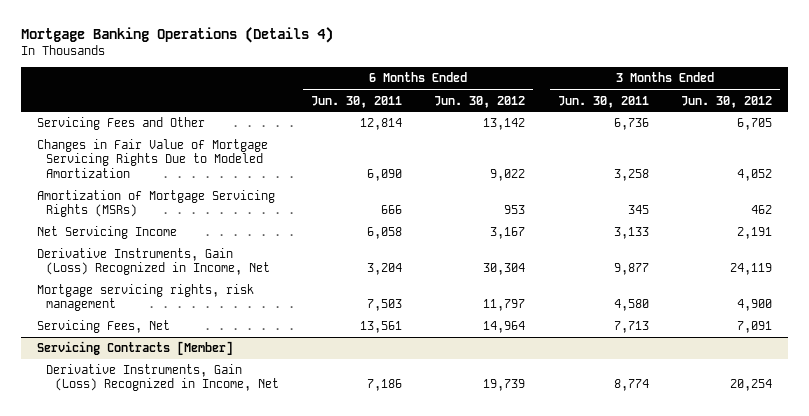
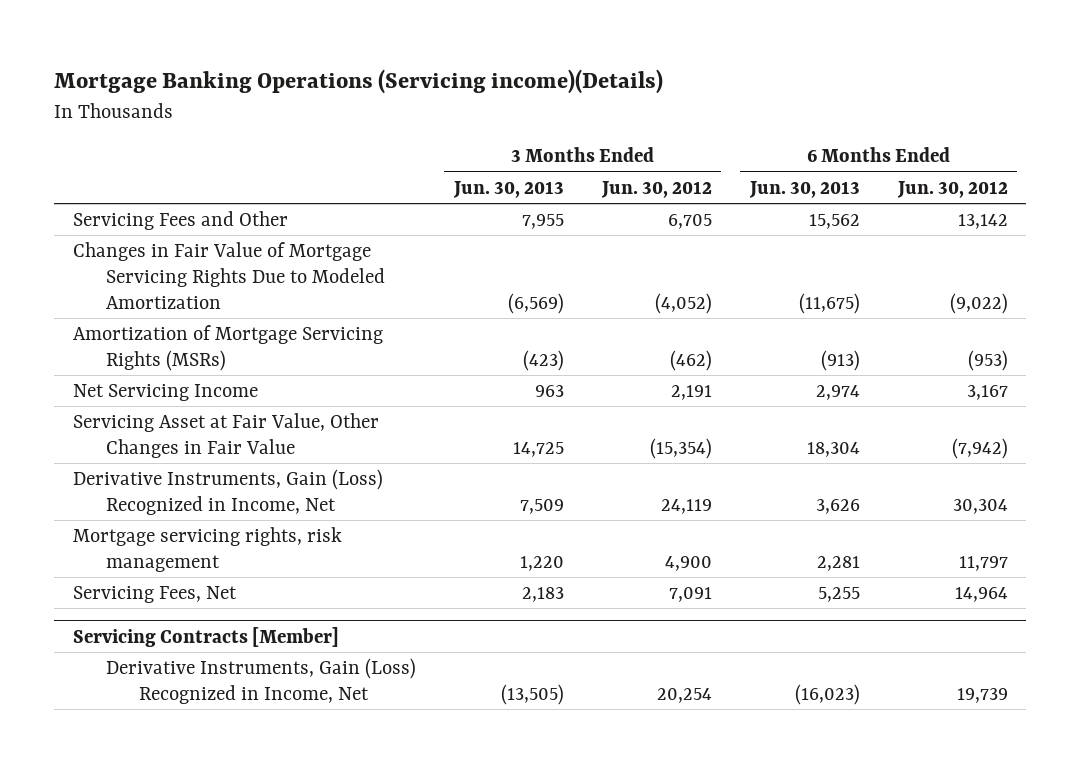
[20,27,333,44] Mortgage Banking Operations (Details 4) -> [54,69,664,95] Mortgage Banking Operations (Servicing income)(Details)
[310,95,402,108] Jun. 30, 2011 -> none
[557,95,649,108] Jun. 30, 2011 -> none
none -> [452,180,564,198] Jun. 30, 2013
none -> [748,180,860,198] Jun. 30, 2013
[490,168,526,181] 9,022 -> [949,292,1008,314] (9,022)
[736,168,772,181] 4,052 -> [654,292,712,314] (4,052)
[504,205,526,215] 953 -> [967,349,1008,371] (953)
[750,205,772,215] 462 -> [669,349,712,371] (462)
none -> [73,413,380,458] Servicing Asset at Fair Value, Other Changes in Fair Value

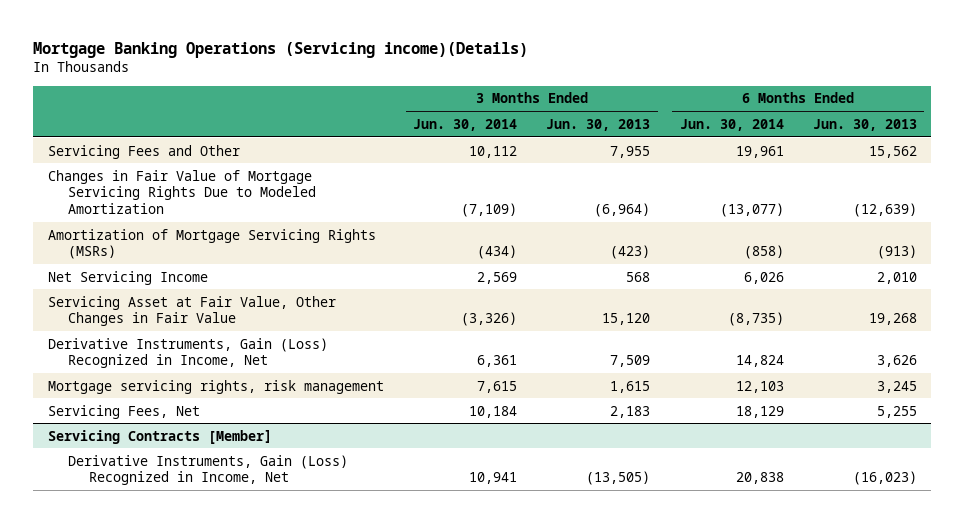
[600,180,712,198] Jun. 30, 2012 -> none
[896,180,1008,198] Jun. 30, 2012 -> none
none -> [413,118,518,131] Jun. 30, 2014
none -> [679,118,784,131] Jun. 30, 2014
[507,292,564,314] (6,569) -> [594,203,651,218] (6,964)
[798,292,860,314] (11,675) -> [852,203,917,218] (12,639)
[534,385,564,398] 963 -> [626,271,651,282] 568
[815,385,860,401] 2,974 -> [876,271,917,284] 2,010
[512,441,564,457] 14,725 -> [602,313,651,326] 15,120
[806,441,860,457] 18,304 -> [868,313,917,326] 19,268
[519,555,564,571] 1,220 -> [610,380,651,393] 1,615
[816,555,860,571] 2,281 -> [876,380,917,393] 3,245

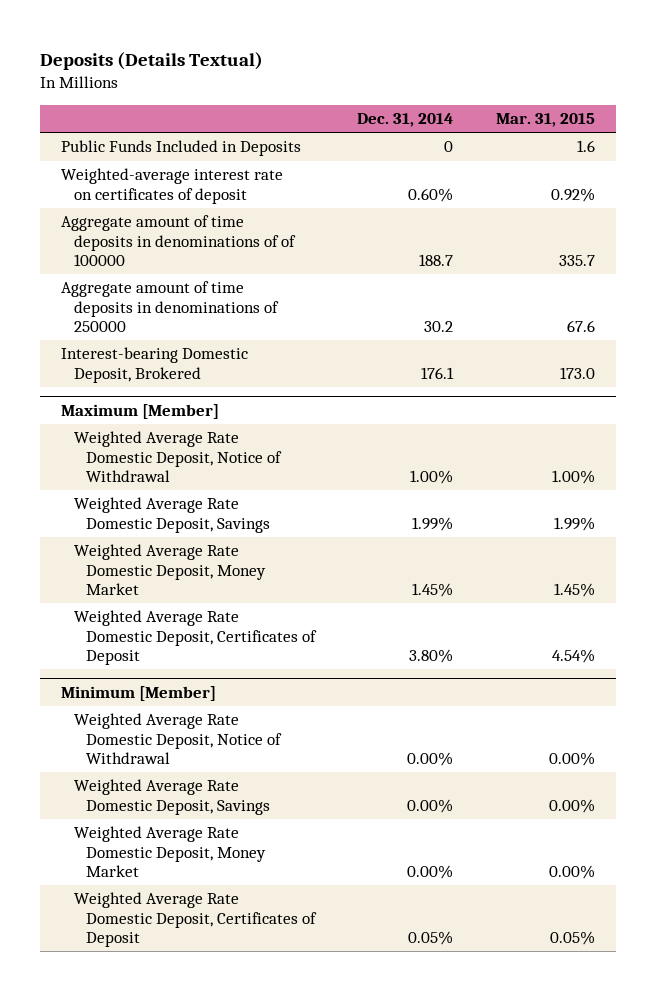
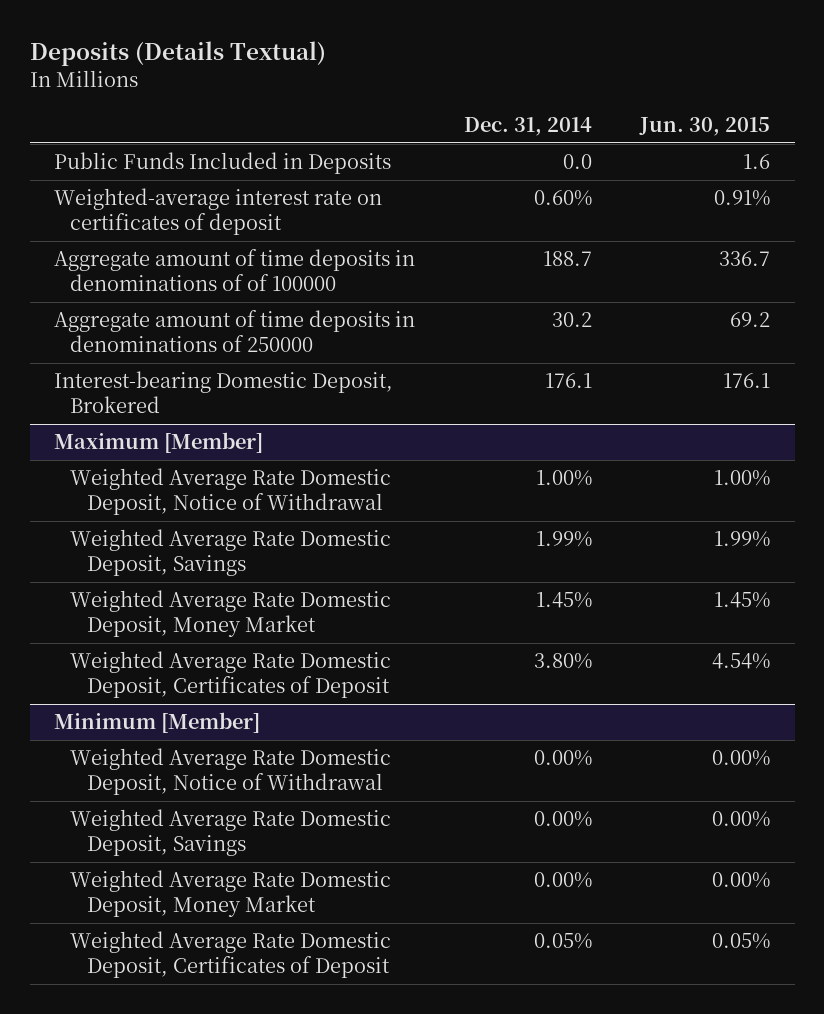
[496,113,596,128] Mar. 31, 2015 -> none
none -> [639,117,771,137] Jun. 30, 2015
[444,141,454,153] 0 -> [562,154,592,170] 0.0

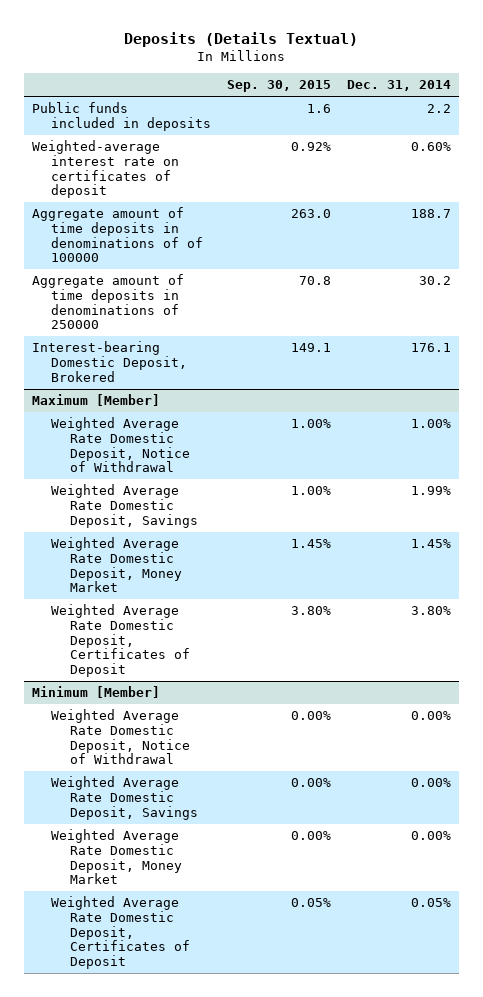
[639,117,771,137] Jun. 30, 2015 -> none
none -> [226,80,331,93] Sep. 30, 2015
[54,152,392,175] Public Funds Included in Deposits -> [31,102,211,131] Public funds included in deposits
[562,154,592,170] 0.0 -> [426,104,451,114] 2.2

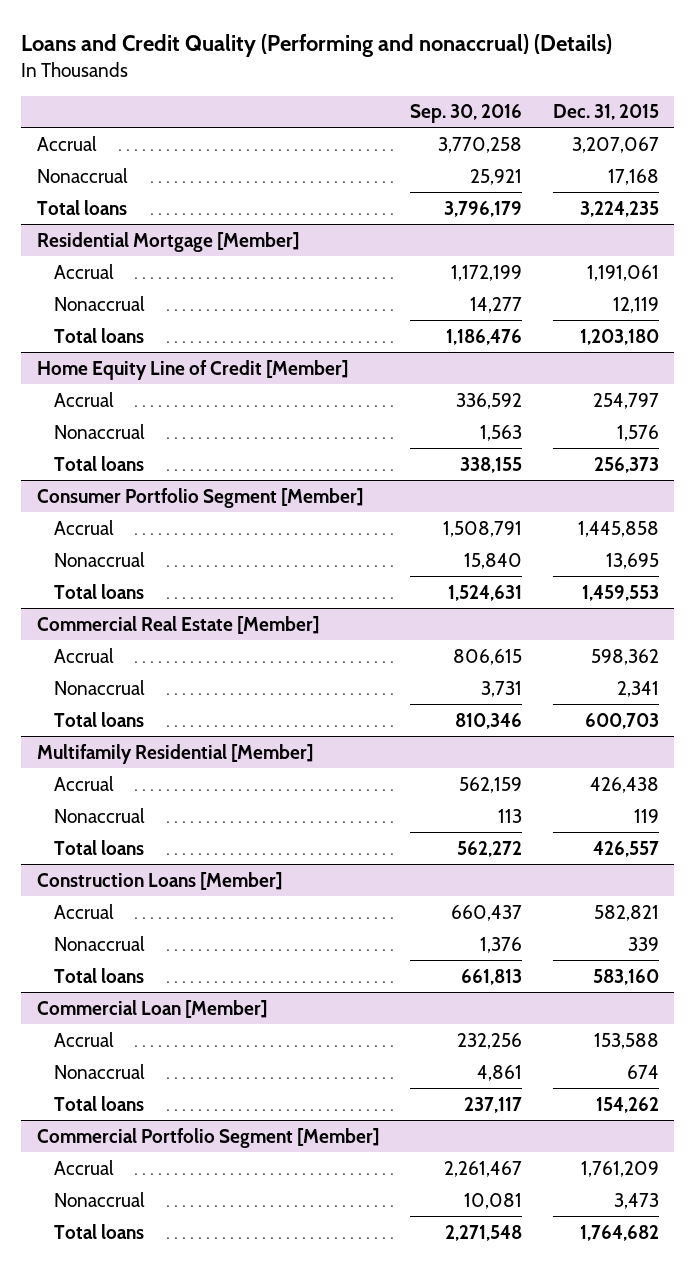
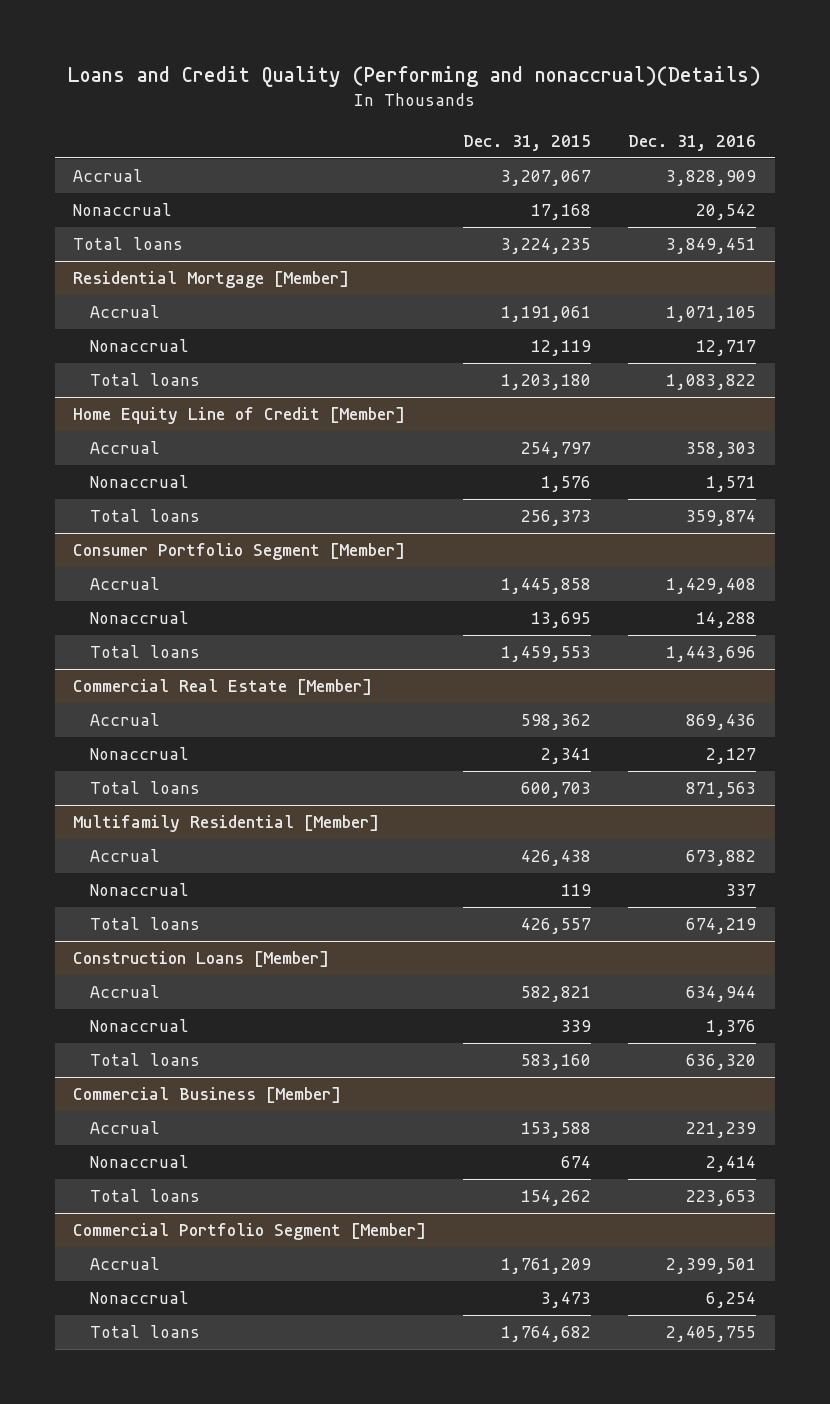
[21,33,613,57] Loans and Credit Quality (Performing and nonaccrual) (Details) -> [67,66,761,88] Loans and Credit Quality (Performing and nonaccrual)(Details)
[409,104,522,124] Sep. 30, 2016 -> none
none -> [628,134,757,151] Dec. 31, 2016
[36,999,267,1018] Commercial Loan [Member] -> [73,1086,342,1103] Commercial Business [Member]

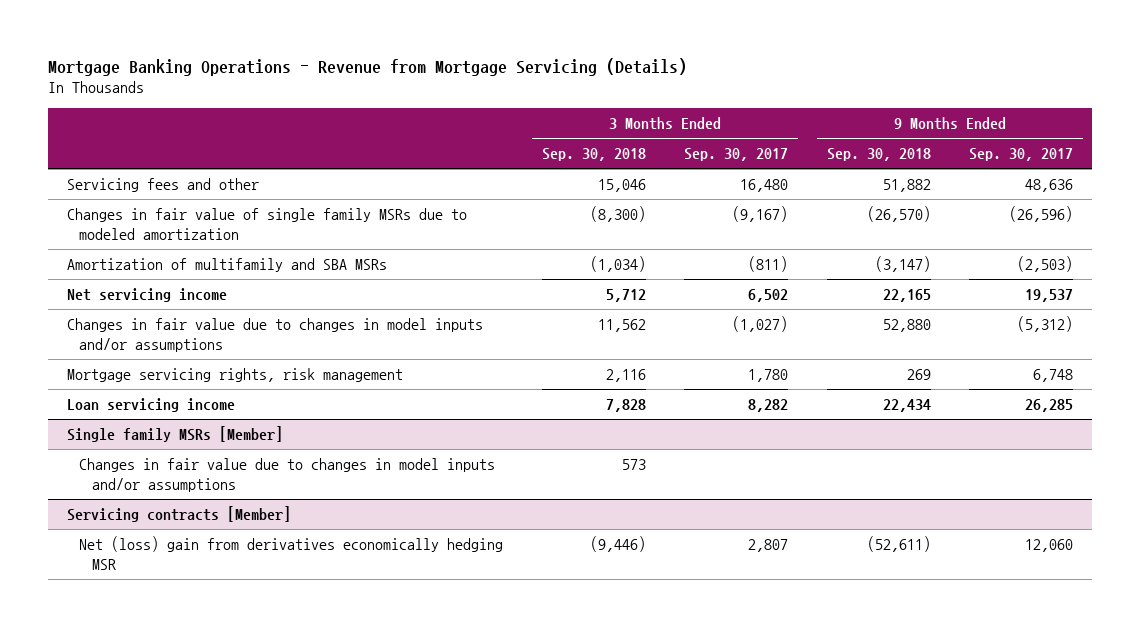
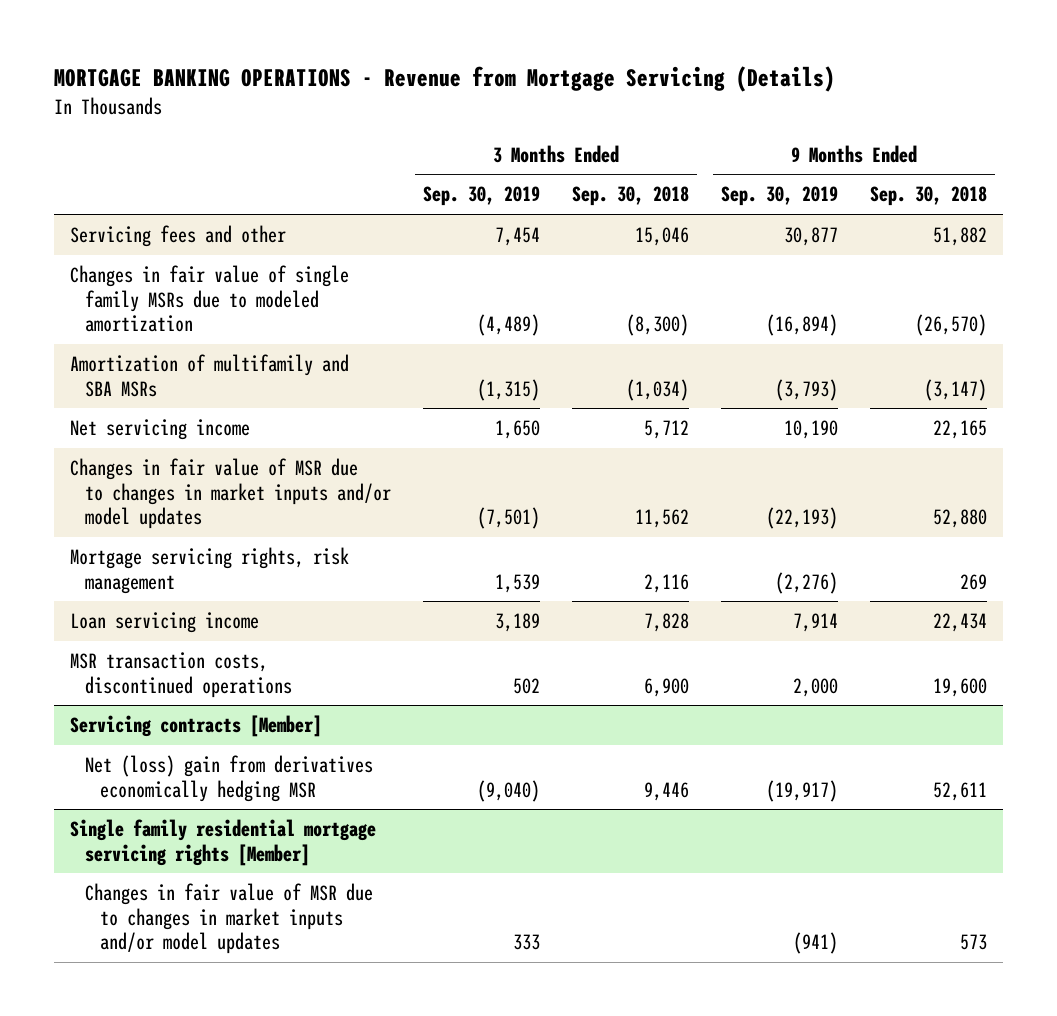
[47,57,687,76] Mortgage Banking Operations - Revenue from Mortgage Servicing (Details) -> [54,66,836,93] MORTGAGE BANKING OPERATIONS - Revenue from Mortgage Servicing (Details)
[684,148,789,162] Sep. 30, 2017 -> none
[969,148,1074,162] Sep. 30, 2017 -> none
none -> [423,186,541,207] Sep. 30, 2019
none -> [721,186,839,207] Sep. 30, 2019
[67,318,484,352] Changes in fair value due to changes in model inputs and/or assumptions -> [70,458,392,530] Changes in fair value of MSR due to changes in market inputs and/or model updates
[67,426,284,443] Single family MSRs [Member] -> none
[79,458,496,492] Changes in fair value due to changes in model inputs and/or assumptions -> none
none -> [70,652,293,698] MSR transaction costs, discontinued operations
[589,536,646,553] (9,446) -> [644,781,690,801] 9,446
[866,536,931,553] (52,611) -> [933,781,988,801] 52,611
none -> [70,819,377,866] Single family residential mortgage servicing rights [Member]
none -> [85,883,374,955] Changes in fair value of MSR due to changes in market inputs and/or model updates

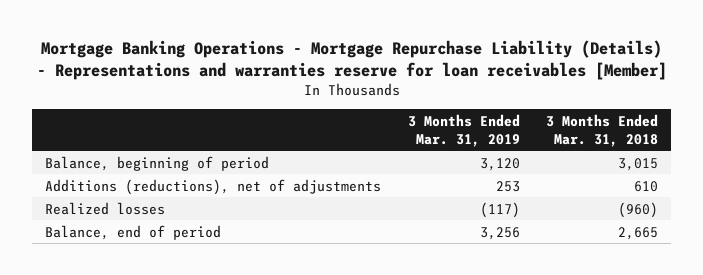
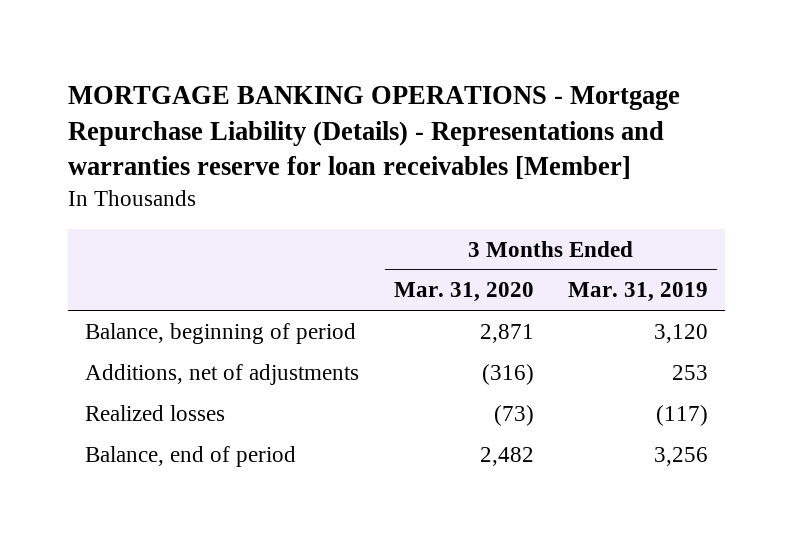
[36,40,667,81] Mortgage Banking Operations - Mortgage Repurchase Liability (Details) - Representations and warranties reserve for loan receivables [Member] -> [68,85,681,180] MORTGAGE BANKING OPERATIONS - Mortgage Repurchase Liability (Details) - Representations and warranties reserve for loan receivables [Member]
[545,113,658,147] 3 Months Ended Mar. 31, 2018 -> none
none -> [393,282,534,303] Mar. 31, 2020
[45,178,382,195] Additions (reductions), net of adjustments -> [85,363,360,385] Additions, net of adjustments

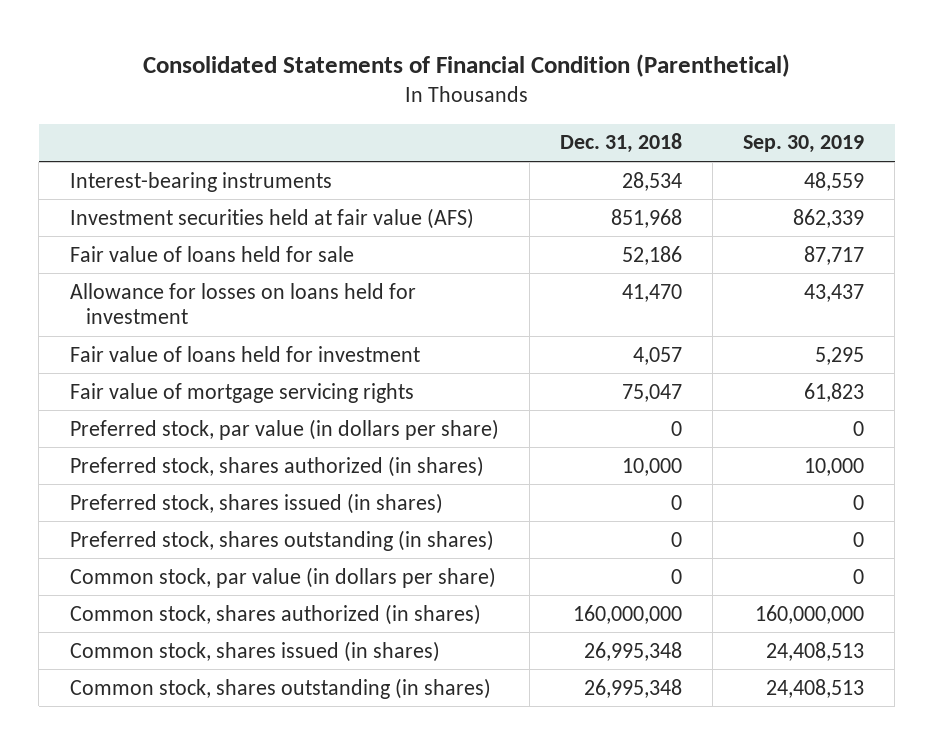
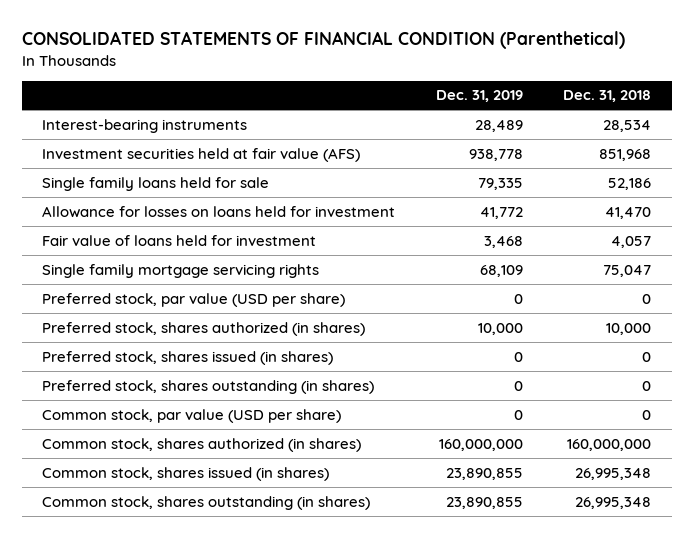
[142,53,790,77] Consolidated Statements of Financial Condition (Parenthetical) -> [22,31,626,50] CONSOLIDATED STATEMENTS OF FINANCIAL CONDITION (Parenthetical)
[743,135,865,154] Sep. 30, 2019 -> none
none -> [435,90,523,103] Dec. 31, 2019
[69,245,354,262] Fair value of loans held for sale -> [42,176,270,191] Single family loans held for sale
[69,382,414,403] Fair value of mortgage servicing rights -> [42,263,320,278] Single family mortgage servicing rights
[69,418,499,440] Preferred stock, par value (in dollars per share) -> [42,292,346,307] Preferred stock, par value (USD per share)
[69,566,496,588] Common stock, par value (in dollars per share) -> [42,408,342,423] Common stock, par value (USD per share)

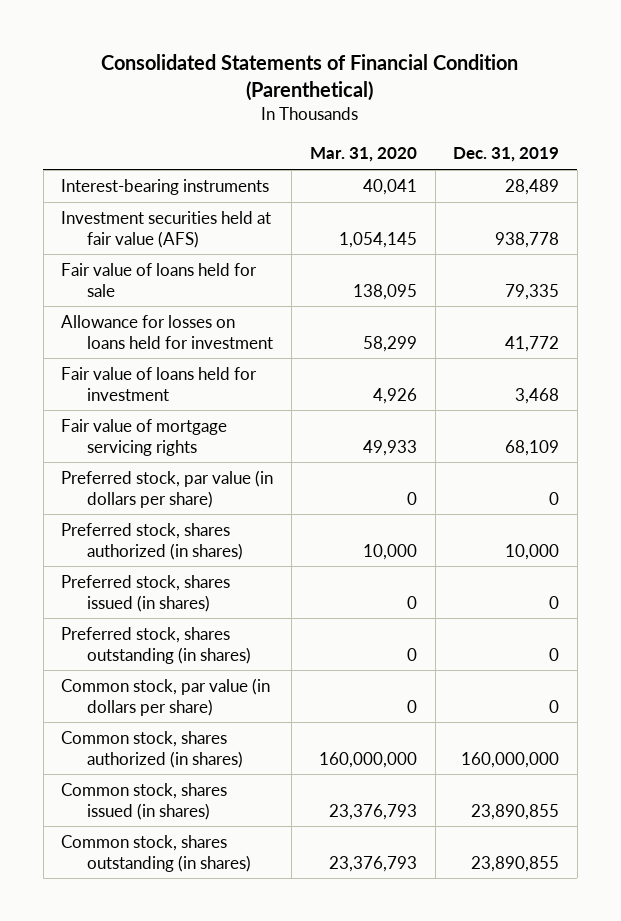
[22,31,626,50] CONSOLIDATED STATEMENTS OF FINANCIAL CONDITION (Parenthetical) -> [101,53,519,101] Consolidated Statements of Financial Condition (Parenthetical)
[563,90,652,103] Dec. 31, 2018 -> none
none -> [309,147,417,163] Mar. 31, 2020
[42,176,270,191] Single family loans held for sale -> [61,263,258,297] Fair value of loans held for sale
[42,263,320,278] Single family mortgage servicing rights -> [61,419,228,456] Fair value of mortgage servicing rights
[42,292,346,307] Preferred stock, par value (USD per share) -> [61,470,274,508] Preferred stock, par value (in dollars per share)
[42,408,342,423] Common stock, par value (USD per share) -> [61,678,271,716] Common stock, par value (in dollars per share)

